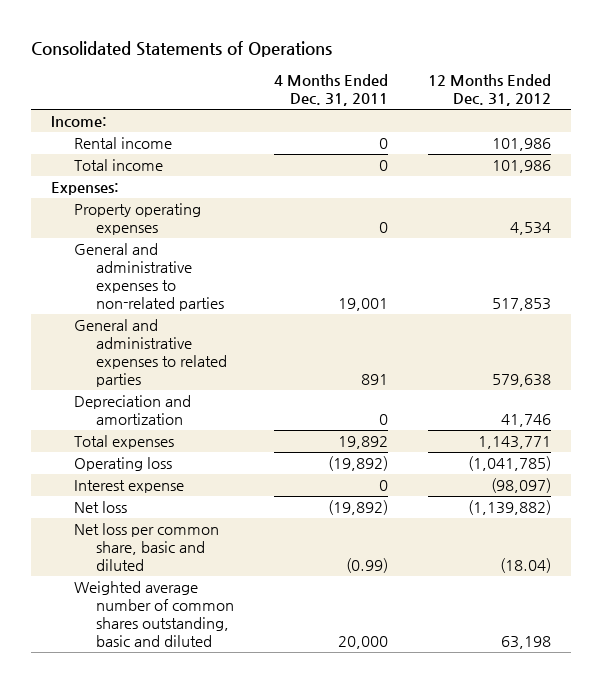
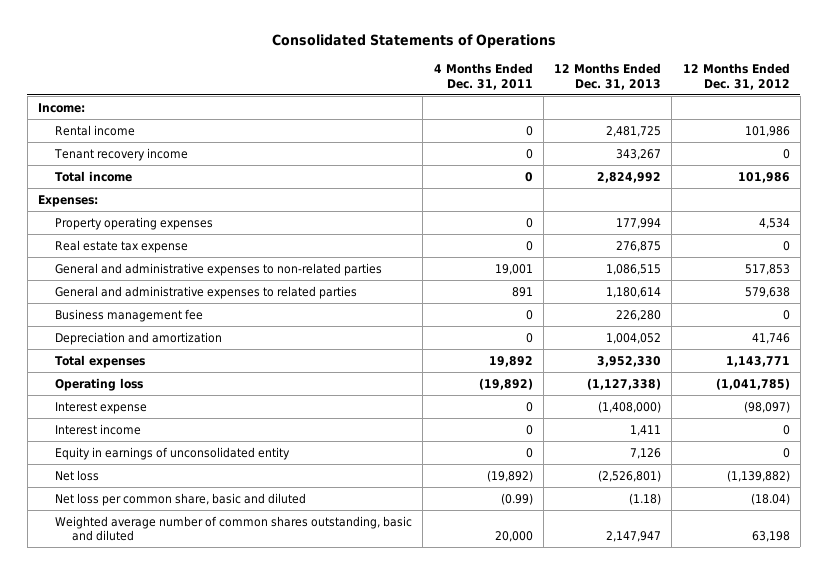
none -> [554,62,662,90] 12 Months Ended Dec. 31, 2013
none -> [54,147,189,161] Tenant recovery income
none -> [55,239,189,253] Real estate tax expense
none -> [55,308,204,322] Business management fee
none -> [55,423,142,435] Interest income
none -> [55,446,291,460] Equity in earnings of unconsolidated entity

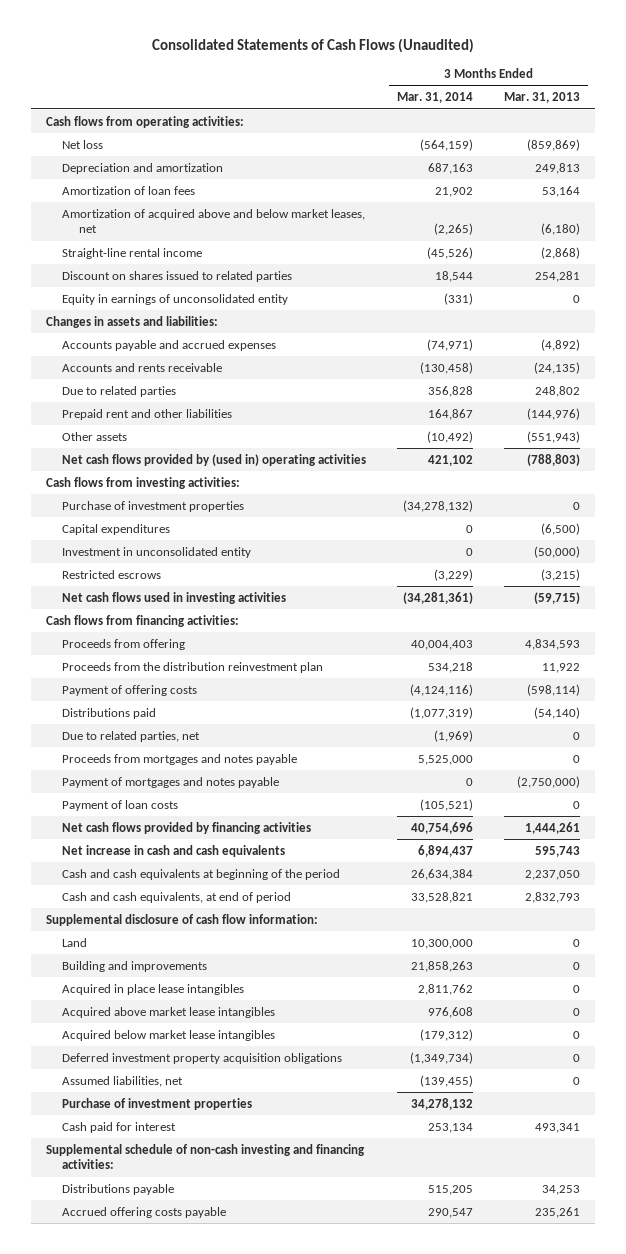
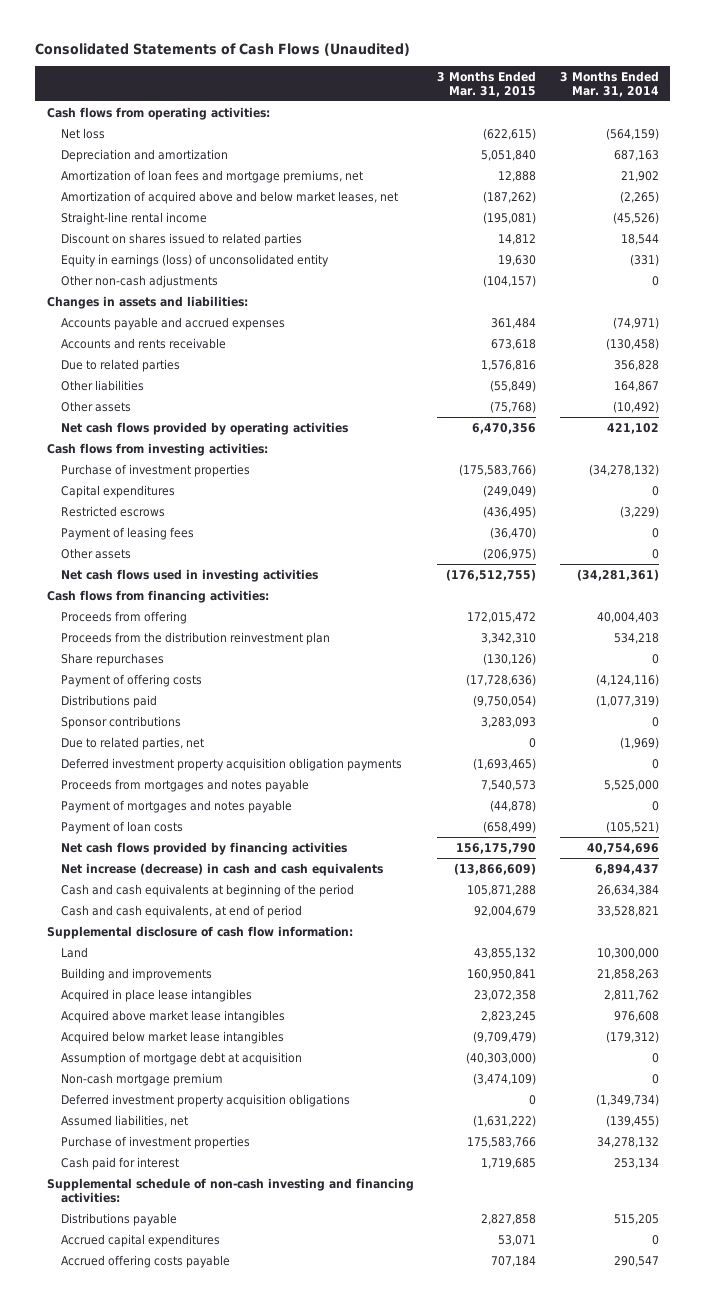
[503,92,580,104] Mar. 31, 2013 -> none
none -> [437,70,537,98] 3 Months Ended Mar. 31, 2015
[62,185,196,195] Amortization of loan fees -> [60,169,363,183] Amortization of loan fees and mortgage premiums, net
[62,293,289,305] Equity in earnings of unconsolidated entity -> [60,253,329,267] Equity in earnings (loss) of unconsolidated entity
none -> [60,274,218,288] Other non-cash adjustments
[62,408,233,420] Prepaid rent and other liabilities -> [60,379,144,391] Other liabilities
[62,453,367,466] Net cash flows provided by (used in) operating activities -> [60,421,348,435] Net cash flows provided by operating activities
[62,546,252,558] Investment in unconsolidated entity -> none
none -> [60,526,194,540] Payment of leasing fees
none -> [60,547,131,559] Other assets
none -> [60,652,164,666] Share repurchases
none -> [60,715,181,729] Sponsor contributions
none -> [60,757,402,771] Deferred investment property acquisition obligation payments
[62,844,286,857] Net increase in cash and cash equivalents -> [60,862,383,876] Net increase (decrease) in cash and cash equivalents
none -> [60,1051,302,1065] Assumption of mortgage debt at acquisition
none -> [60,1072,223,1086] Non-cash mortgage premium
none -> [60,1233,220,1247] Accrued capital expenditures

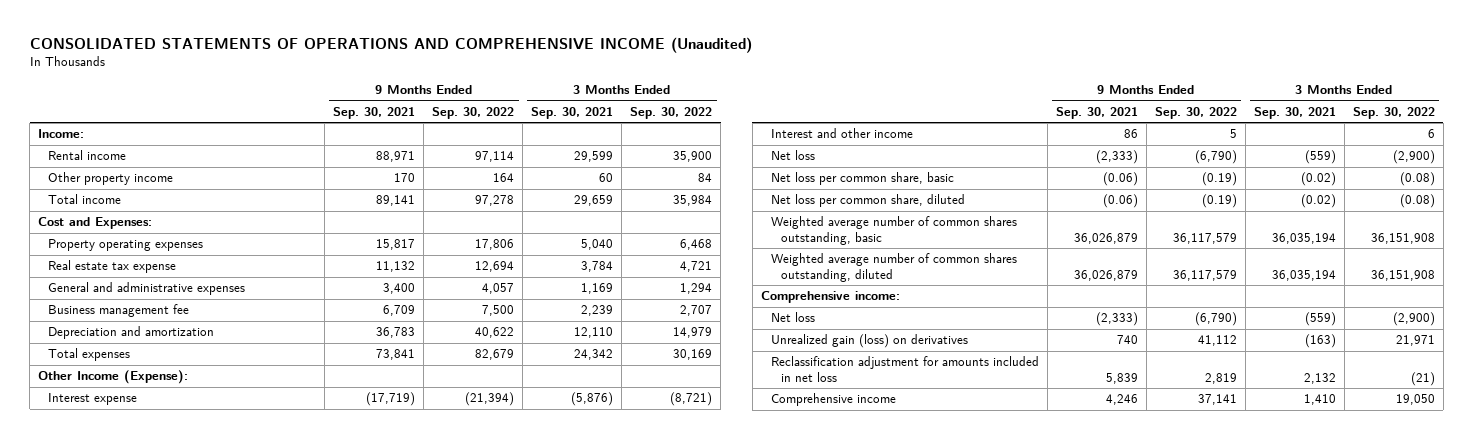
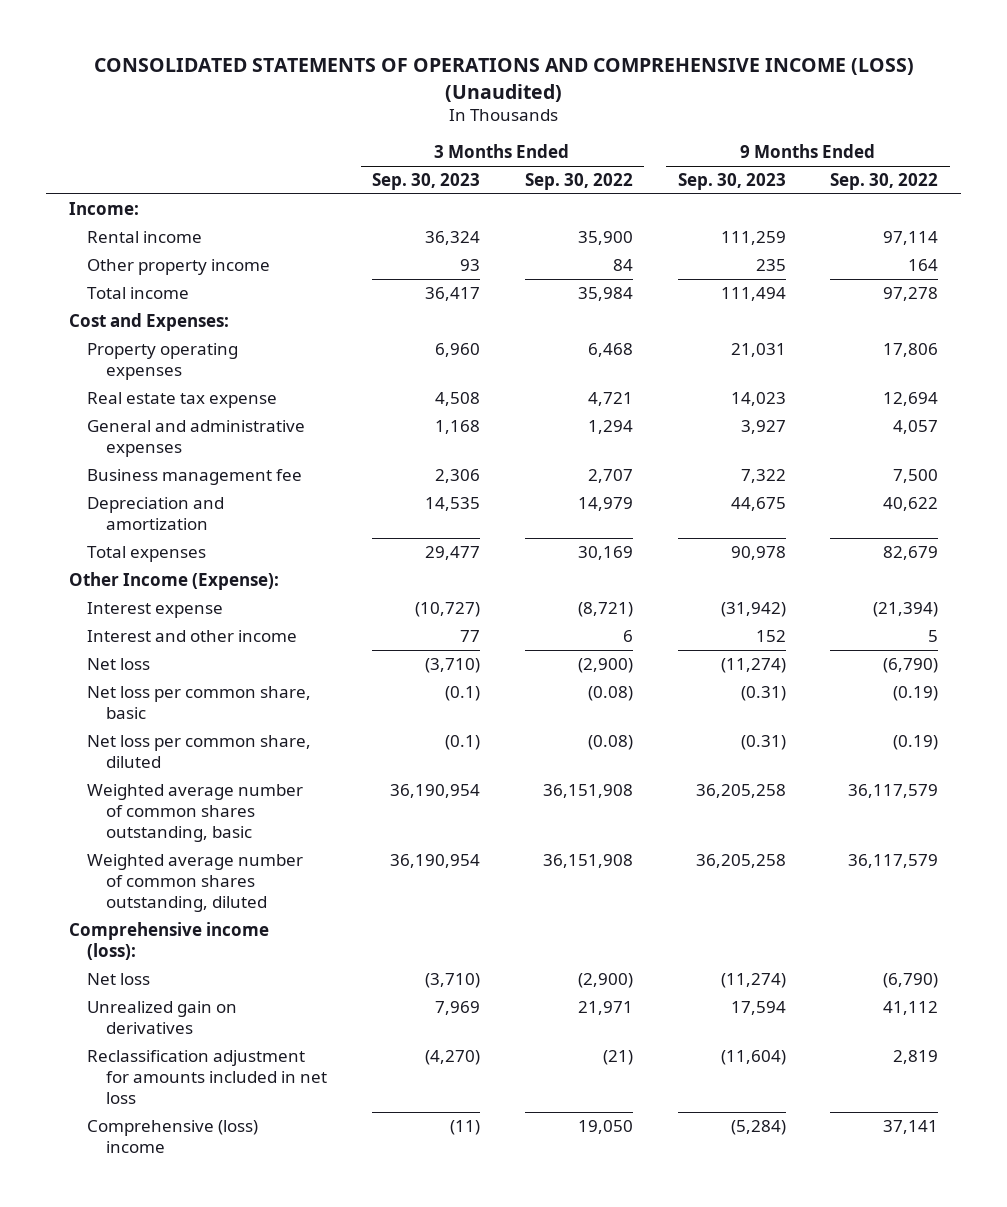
[29,37,752,54] CONSOLIDATED STATEMENTS OF OPERATIONS AND COMPREHENSIVE INCOME (Unaudited) -> [93,58,914,102] CONSOLIDATED STATEMENTS OF OPERATIONS AND COMPREHENSIVE INCOME (LOSS) (Unaudited)
[333,106,416,119] Sep. 30, 2021 -> none
[531,106,614,119] Sep. 30, 2021 -> none
none -> [371,172,480,190] Sep. 30, 2023
none -> [677,172,786,190] Sep. 30, 2023
[760,291,900,304] Comprehensive income: -> [68,921,269,961] Comprehensive income (loss):
[770,334,968,349] Unrealized gain (loss) on derivatives -> [87,1000,238,1035] Unrealized gain on derivatives
[770,393,896,407] Comprehensive income -> [87,1119,259,1154] Comprehensive (loss) income

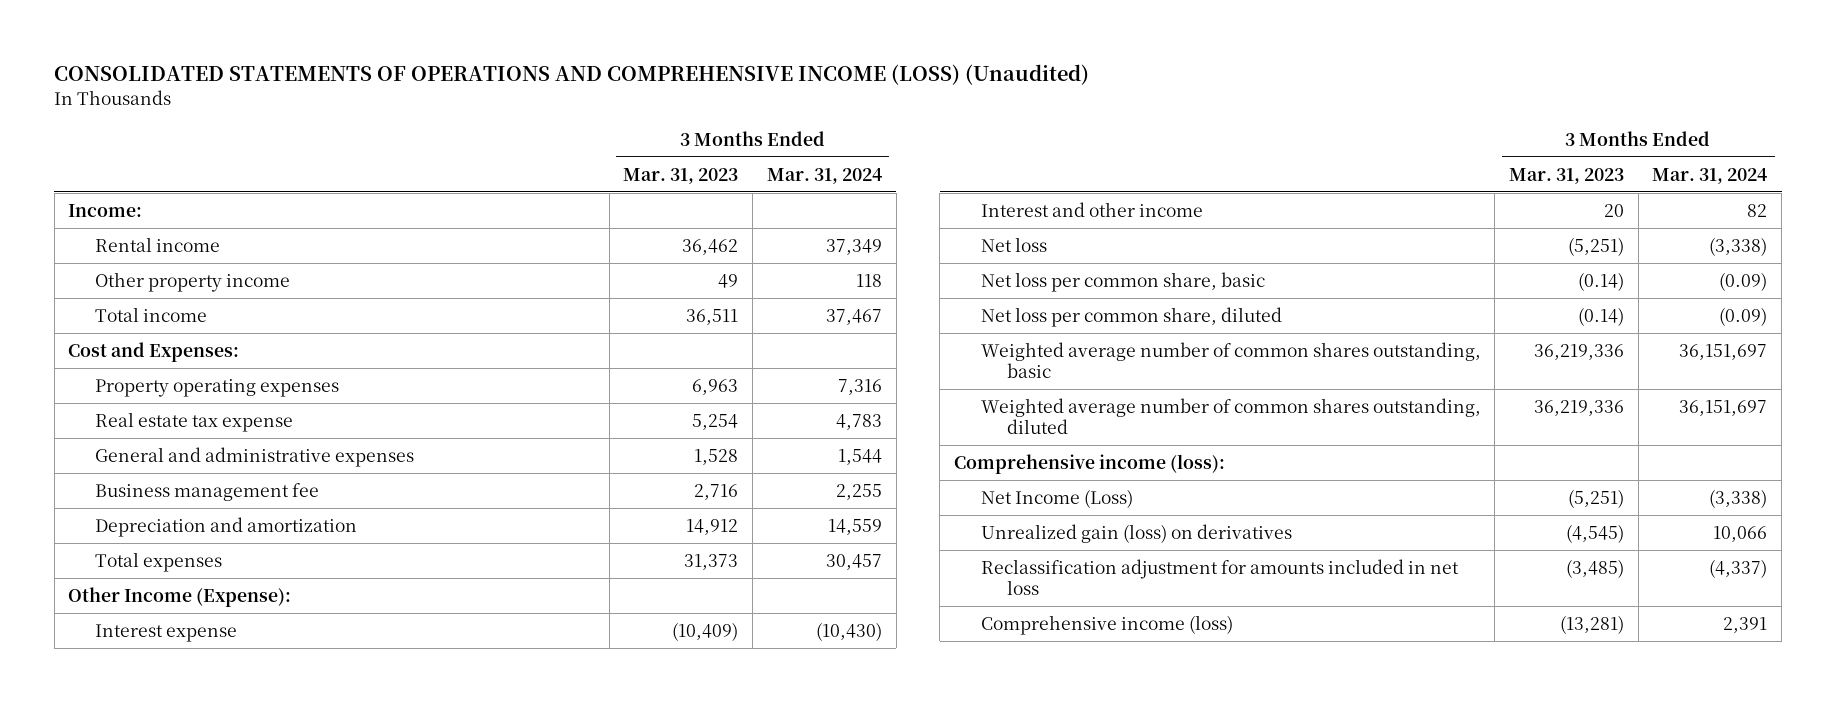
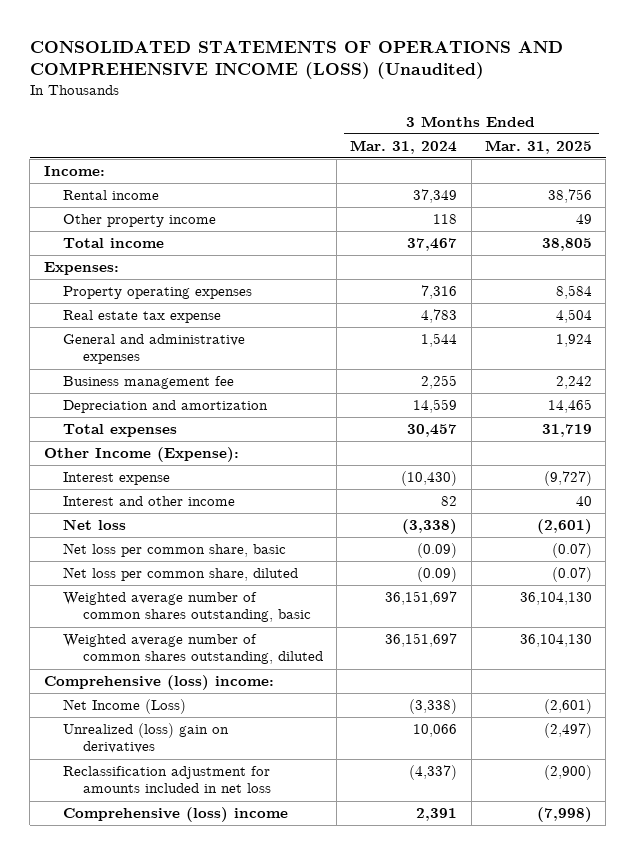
[623,167,739,184] Mar. 31, 2023 -> none
none -> [484,139,592,154] Mar. 31, 2025
[68,341,240,362] Cost and Expenses: -> [43,262,119,276] Expenses:
[953,453,1225,474] Comprehensive income (loss): -> [43,675,274,691] Comprehensive (loss) income:
[980,523,1292,543] Unrealized gain (loss) on derivatives -> [63,723,230,754] Unrealized (loss) gain on derivatives
[980,614,1233,635] Comprehensive income (loss) -> [63,807,289,823] Comprehensive (loss) income

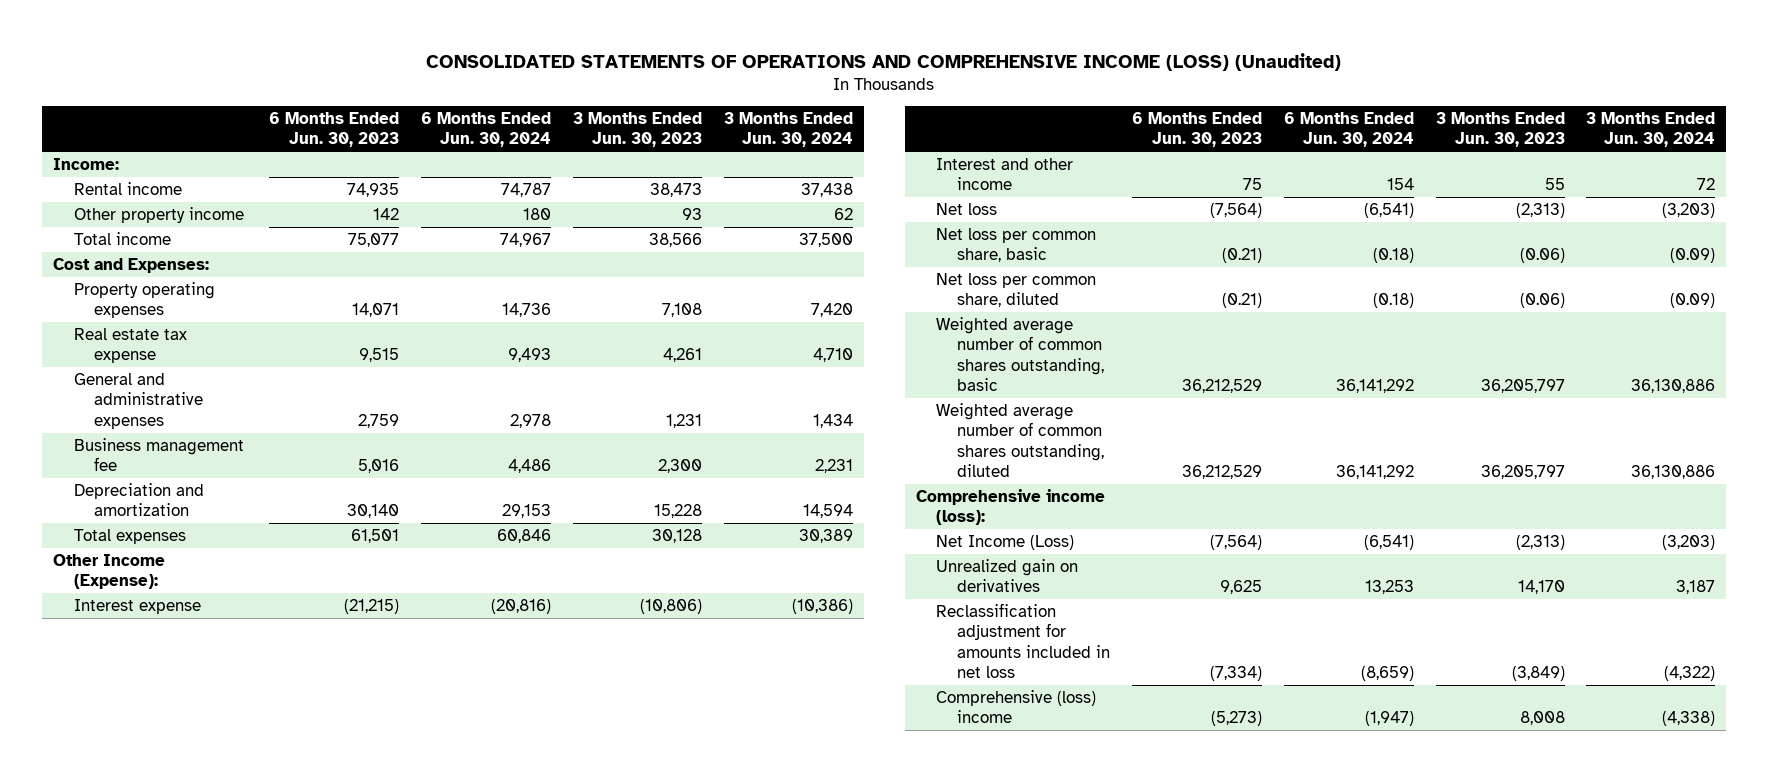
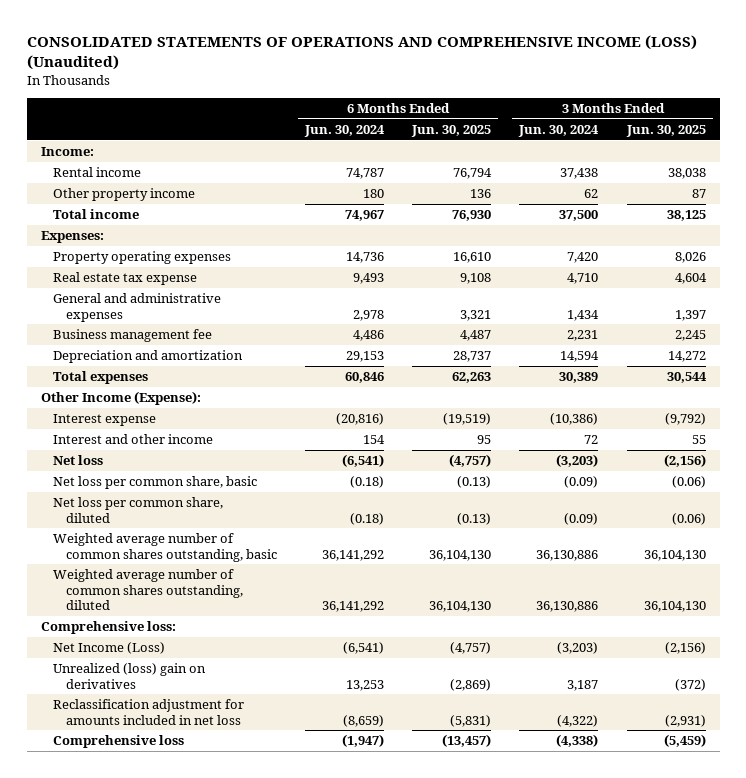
[269,111,400,148] 6 Months Ended Jun. 30, 2023 -> none
[573,111,703,148] 3 Months Ended Jun. 30, 2023 -> none
none -> [411,124,492,137] Jun. 30, 2025
none -> [625,124,706,137] Jun. 30, 2025
[53,257,210,273] Cost and Expenses: -> [40,231,104,244] Expenses:
[915,488,1105,526] Comprehensive income (loss): -> [40,621,176,635] Comprehensive loss:
[936,558,1079,593] Unrealized gain on derivatives -> [53,663,207,689] Unrealized (loss) gain on derivatives
[936,689,1097,724] Comprehensive (loss) income -> [53,735,185,749] Comprehensive loss

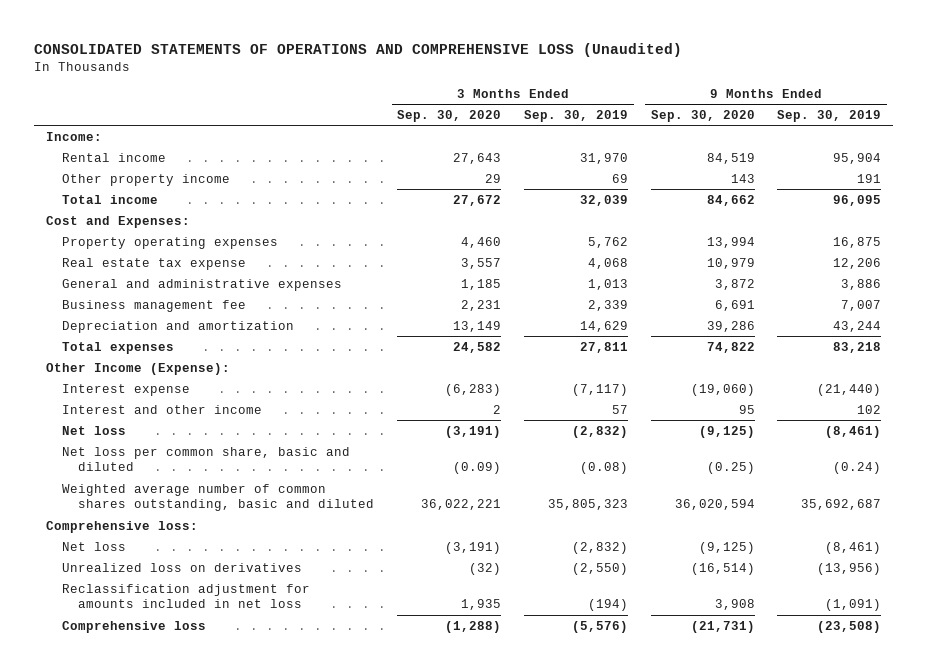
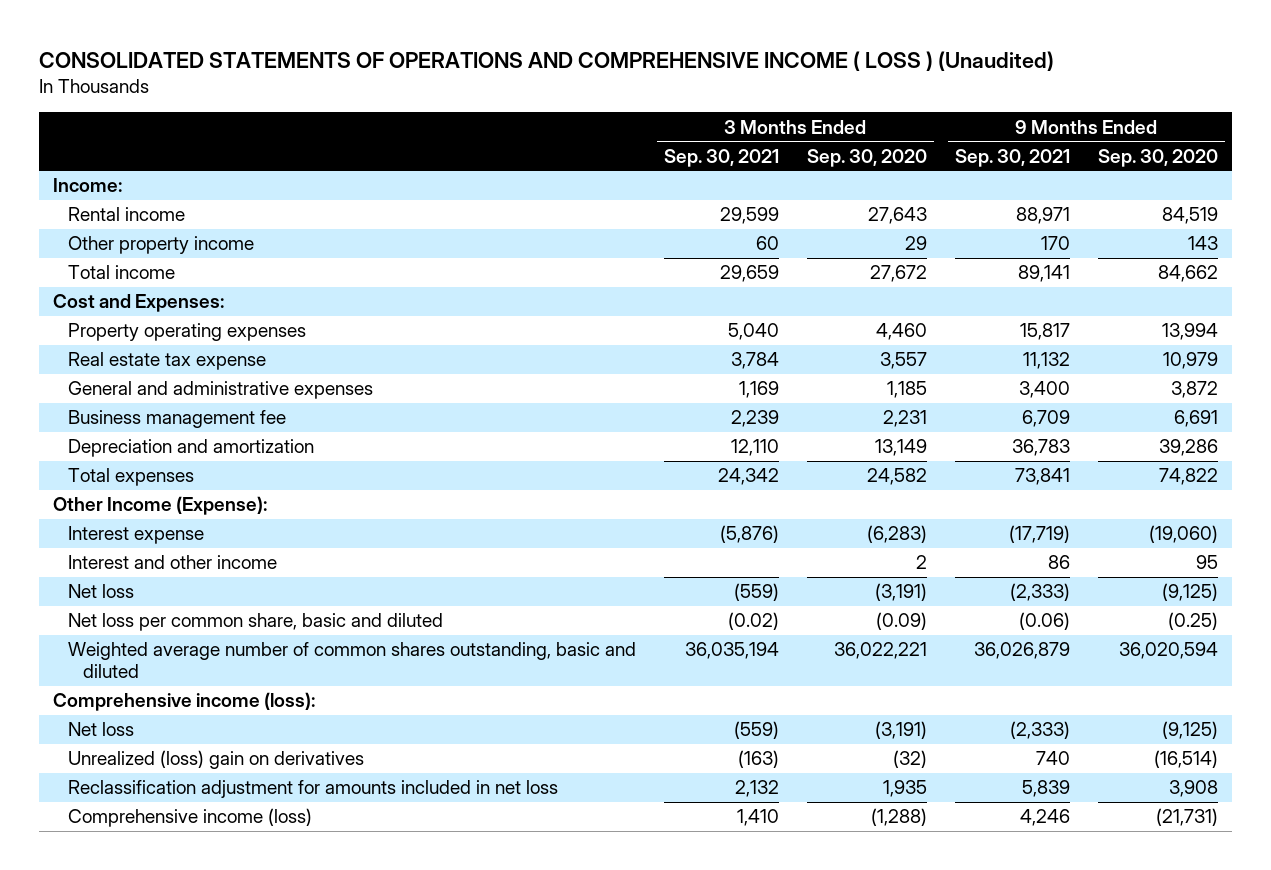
[34,42,683,57] CONSOLIDATED STATEMENTS OF OPERATIONS AND COMPREHENSIVE LOSS (Unaudited) -> [39,51,1055,72] CONSOLIDATED STATEMENTS OF OPERATIONS AND COMPREHENSIVE INCOME ( LOSS ) (Unaudited)
[523,109,628,122] Sep. 30, 2019 -> none
[777,109,882,122] Sep. 30, 2019 -> none
none -> [663,148,779,167] Sep. 30, 2021
none -> [954,148,1070,167] Sep. 30, 2021
[45,520,198,533] Comprehensive loss: -> [53,692,316,712] Comprehensive income (loss):
[62,562,303,572] Unrealized loss on derivatives -> [67,750,364,770] Unrealized (loss) gain on derivatives
[62,620,207,633] Comprehensive loss -> [67,808,312,828] Comprehensive income (loss)

